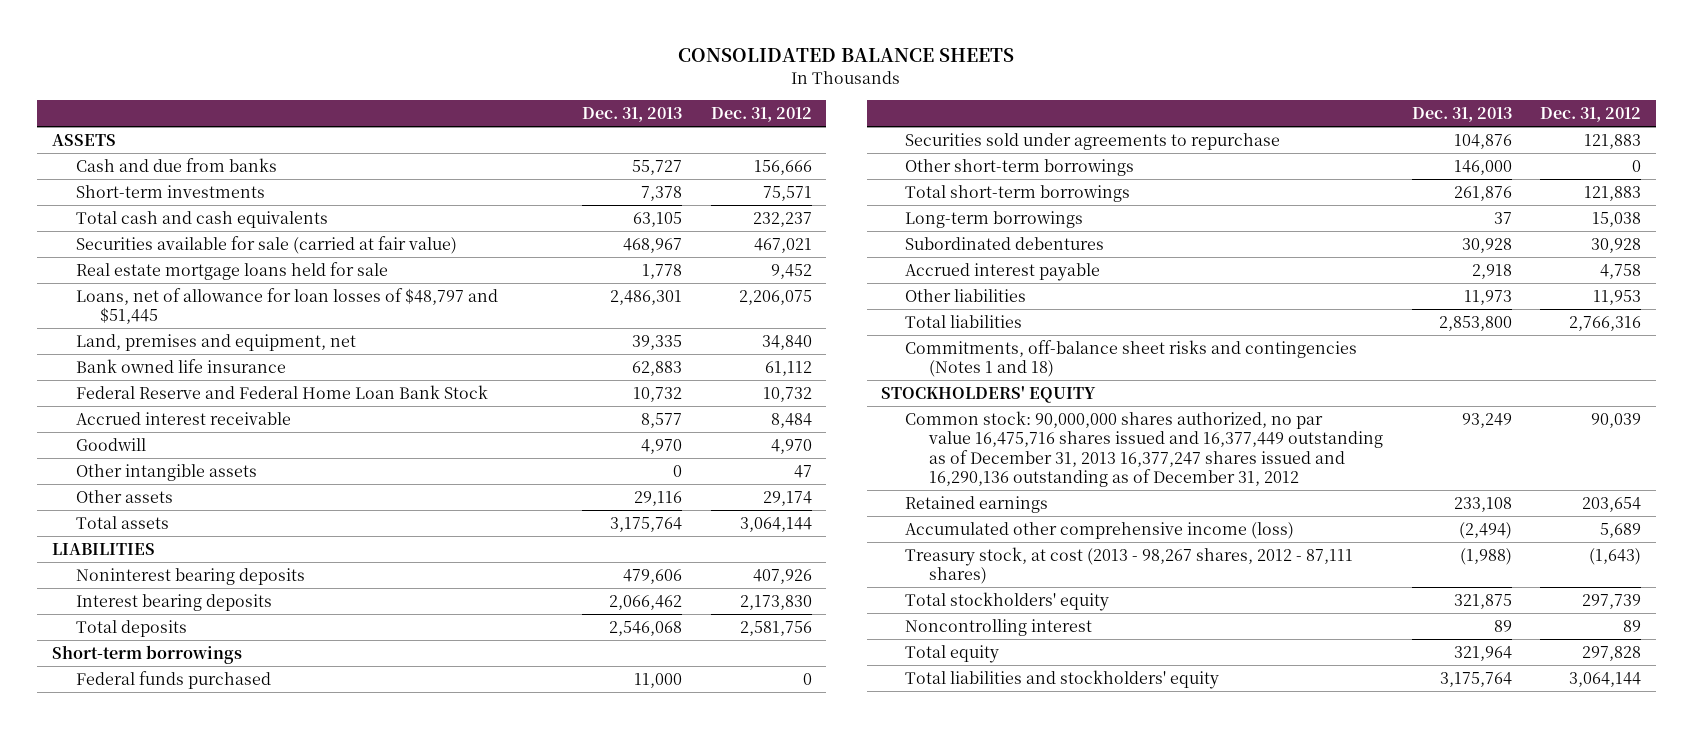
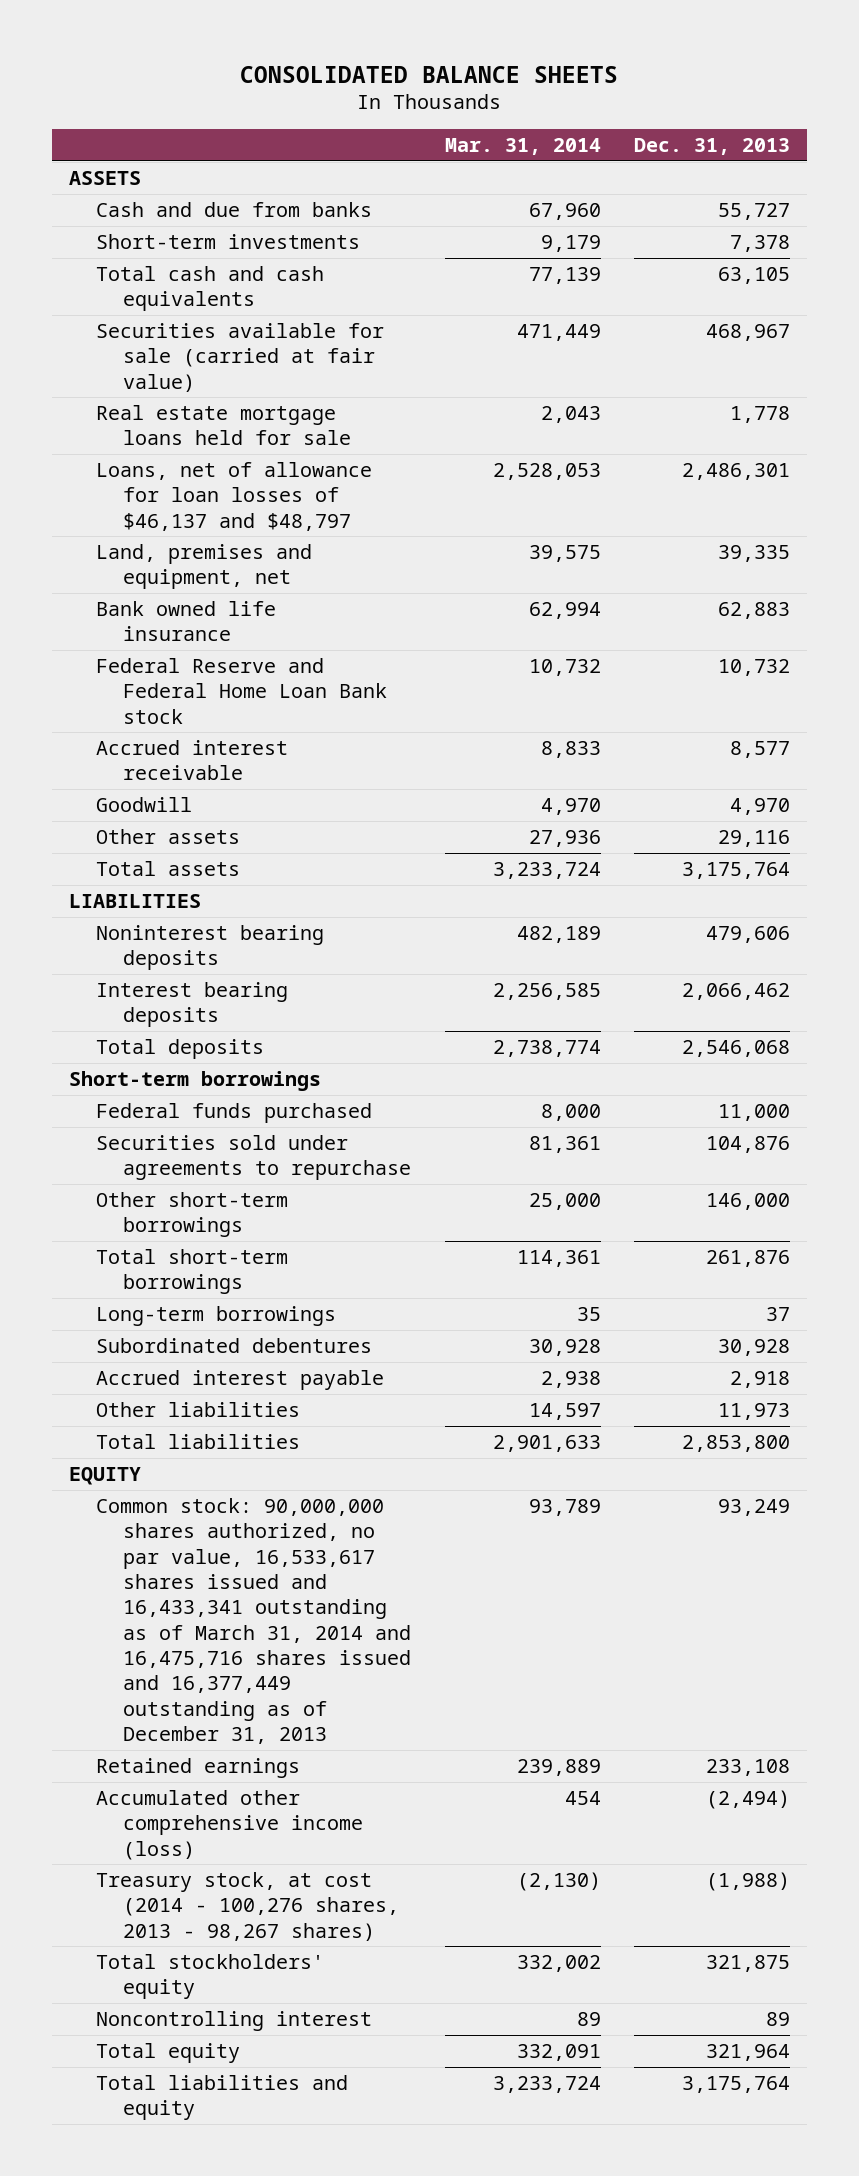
[711,106,813,122] Dec. 31, 2012 -> none
none -> [444,138,601,156] Mar. 31, 2014
[75,287,498,325] Loans, net of allowance for loan losses of $48,797 and $51,445 -> [96,461,373,531] Loans, net of allowance for loan losses of $46,137 and $48,797
[75,384,488,399] Federal Reserve and Federal Home Loan Bank Stock -> [96,657,388,724] Federal Reserve and Federal Home Loan Bank stock
[75,463,257,481] Other intangible assets -> none
[904,339,1357,378] Commitments, off-balance sheet risks and contingencies (Notes 1 and 18) -> none
[880,385,1096,403] STOCKHOLDERS' EQUITY -> [68,1466,141,1485] EQUITY
[904,410,1383,487] Common stock: 90,000,000 shares authorized, no par value 16,475,716 shares issued and 16,377,449 outstanding as of December 31, 2013 16,377,247 shares issued and 16,290,136 outstanding as of December 31, 2012 -> [96,1497,412,1745] Common stock: 90,000,000 shares authorized, no par value, 16,533,617 shares issued and 16,433,341 outstanding as of March 31, 2014 and 16,475,716 shares issued and 16,377,449 outstanding as of December 31, 2013
[904,546,1353,585] Treasury stock, at cost (2013 - 98,267 shares, 2012 - 87,111 shares) -> [96,1871,400,1941] Treasury stock, at cost (2014 - 100,276 shares, 2013 - 98,267 shares)
[904,669,1219,689] Total liabilities and stockholders' equity -> [96,2074,349,2121] Total liabilities and equity

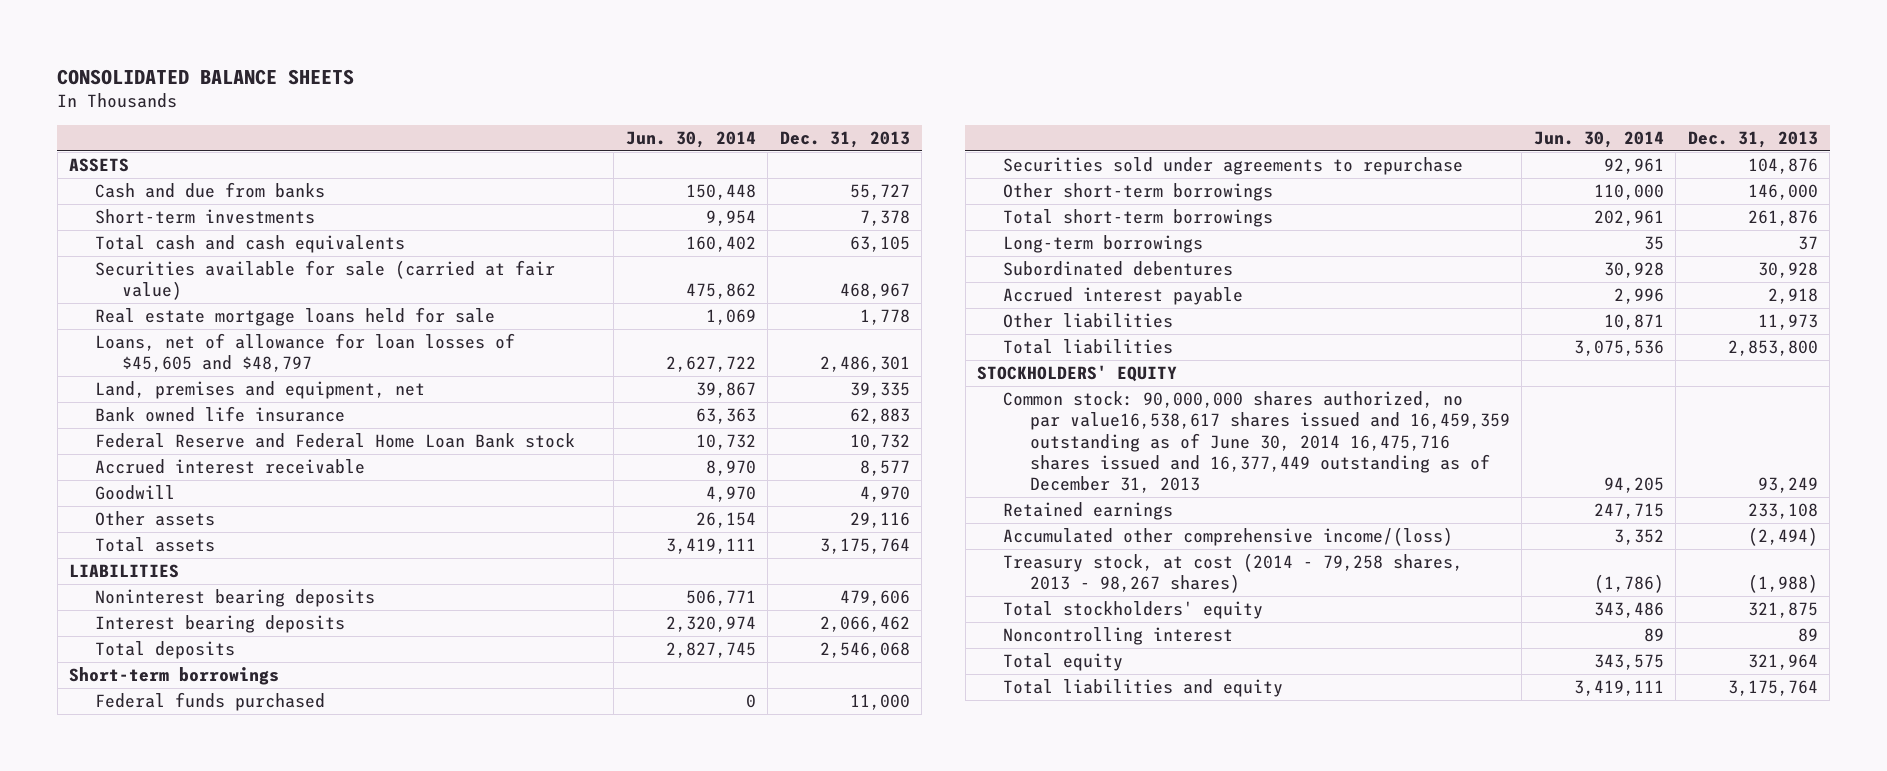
[444,138,601,156] Mar. 31, 2014 -> none
none -> [625,130,756,148] Jun. 30, 2014
[96,461,373,531] Loans, net of allowance for loan losses of $46,137 and $48,797 -> [95,333,516,373] Loans, net of allowance for loan losses of $45,605 and $48,797
[68,1466,141,1485] EQUITY -> [977,365,1178,383] STOCKHOLDERS' EQUITY
[96,1497,412,1745] Common stock: 90,000,000 shares authorized, no par value, 16,533,617 shares issued and 16,433,341 outstanding as of March 31, 2014 and 16,475,716 shares issued and 16,377,449 outstanding as of December 31, 2013 -> [1003,391,1510,494] Common stock: 90,000,000 shares authorized, no par value16,538,617 shares issued and 16,459,359 outstanding as of June 30, 2014 16,475,716 shares issued and 16,377,449 outstanding as of December 31, 2013
[96,1789,364,1860] Accumulated other comprehensive income (loss) -> [1003,527,1454,547] Accumulated other comprehensive income/(loss)
[96,1871,400,1941] Treasury stock, at cost (2014 - 100,276 shares, 2013 - 98,267 shares) -> [1003,553,1464,594] Treasury stock, at cost (2014 - 79,258 shares, 2013 - 98,267 shares)

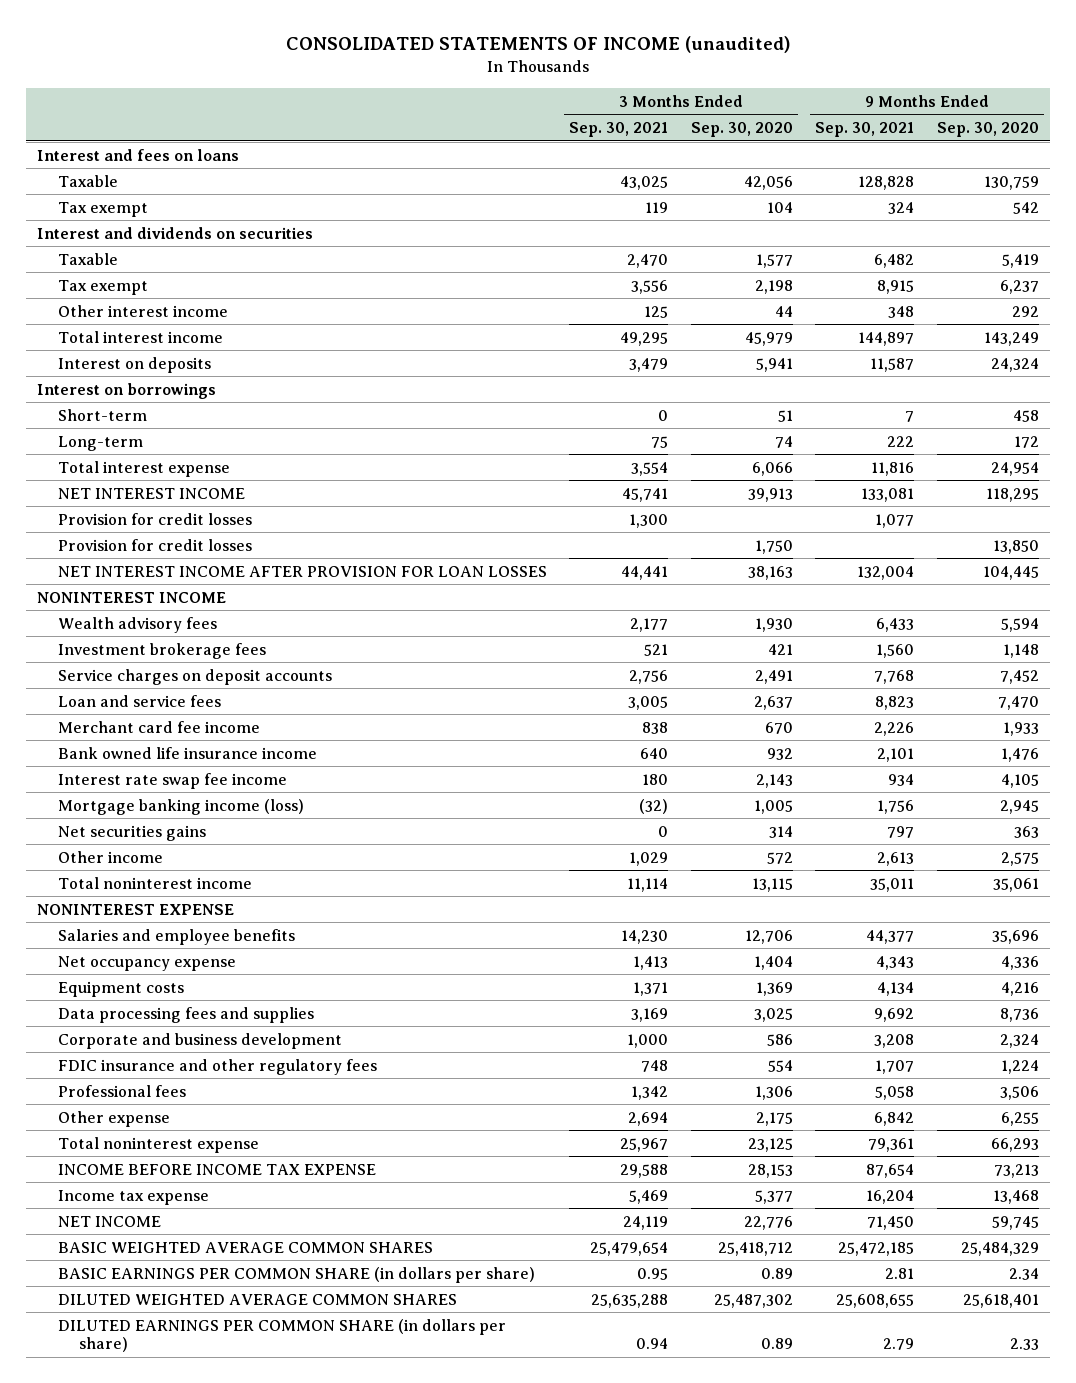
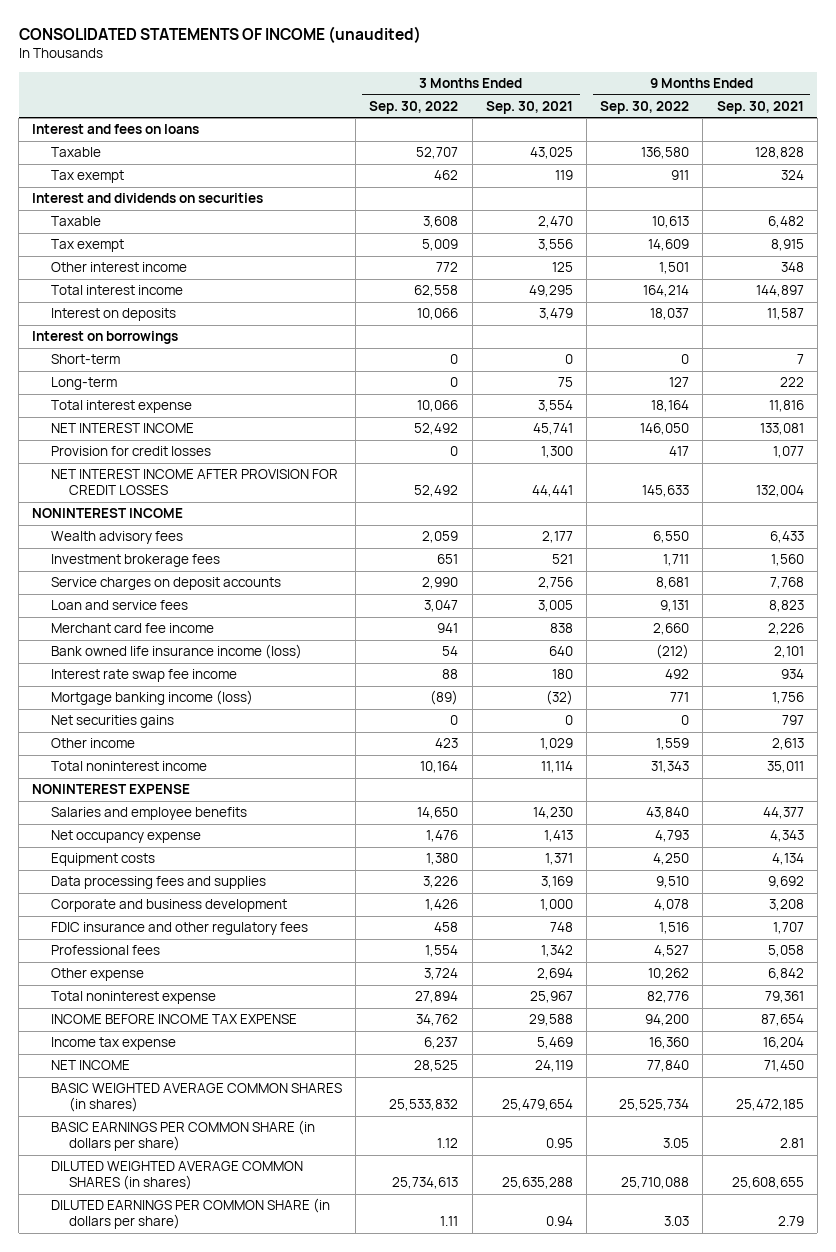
[690,122,793,138] Sep. 30, 2020 -> none
[936,122,1039,138] Sep. 30, 2020 -> none
none -> [369,100,459,114] Sep. 30, 2022
none -> [600,100,690,114] Sep. 30, 2022
[57,538,252,551] Provision for credit losses -> none
[57,565,547,577] NET INTEREST INCOME AFTER PROVISION FOR LOAN LOSSES -> [50,469,338,496] NET INTEREST INCOME AFTER PROVISION FOR CREDIT LOSSES
[57,746,317,759] Bank owned life insurance income -> [50,644,302,660] Bank owned life insurance income (loss)
[57,1241,433,1253] BASIC WEIGHTED AVERAGE COMMON SHARES -> [50,1083,342,1113] BASIC WEIGHTED AVERAGE COMMON SHARES (in shares)
[57,1293,457,1305] DILUTED WEIGHTED AVERAGE COMMON SHARES -> [50,1161,303,1191] DILUTED WEIGHTED AVERAGE COMMON SHARES (in shares)

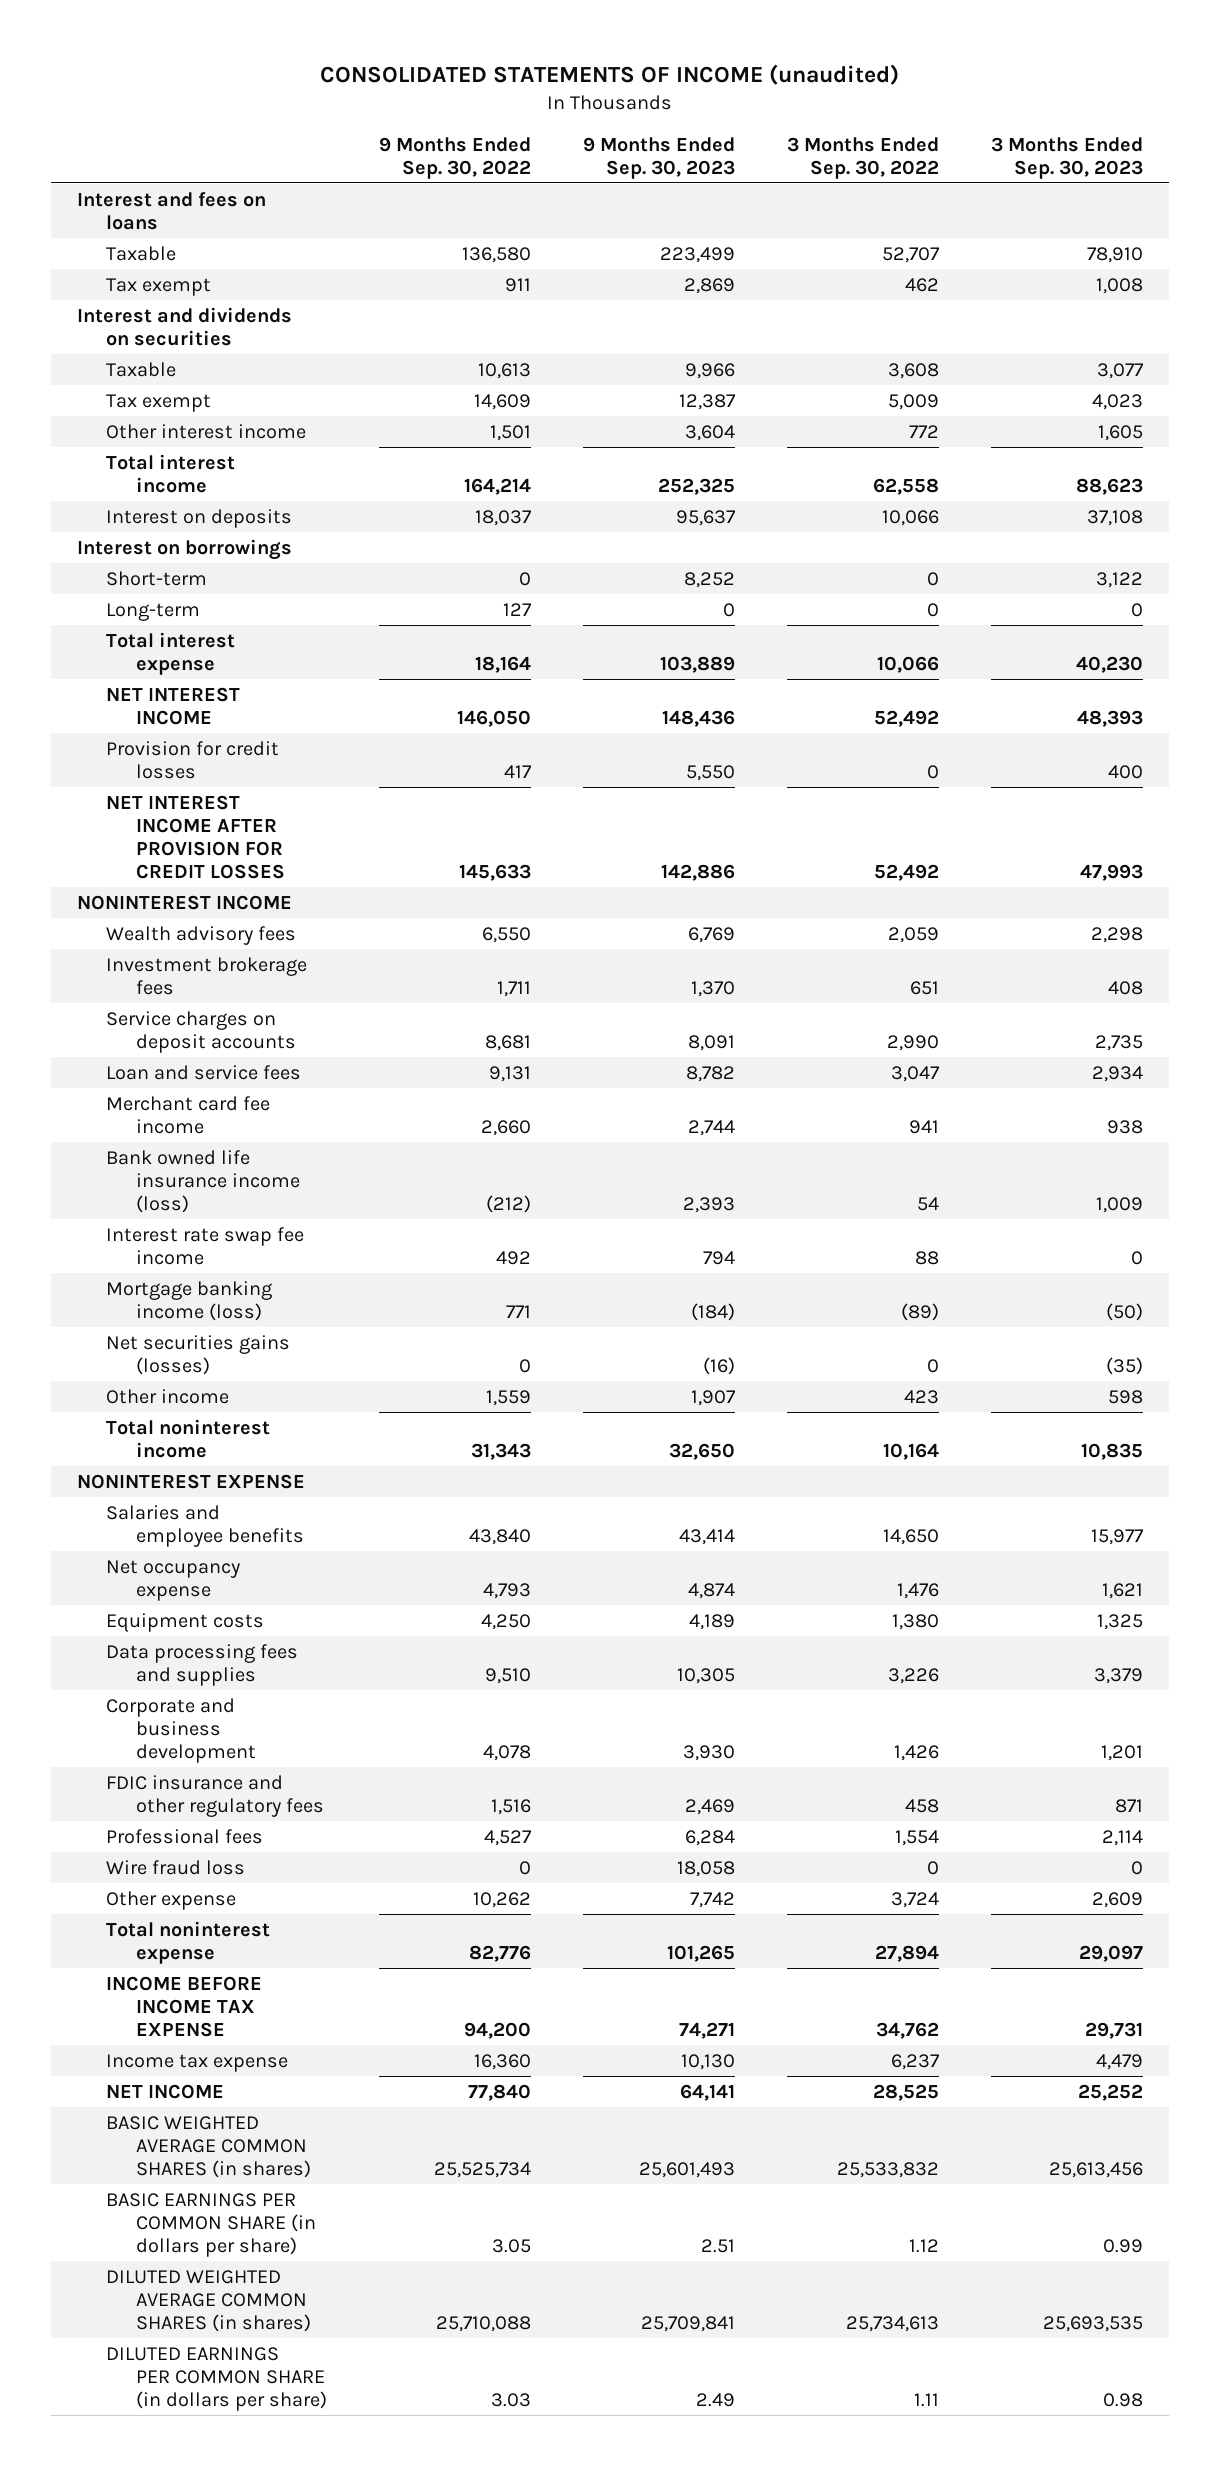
[485,100,573,114] Sep. 30, 2021 -> none
[716,100,804,114] Sep. 30, 2021 -> none
none -> [583,136,736,179] 9 Months Ended Sep. 30, 2023
none -> [990,136,1143,179] 3 Months Ended Sep. 30, 2023
[50,715,174,729] Net securities gains -> [106,1334,291,1375] Net securities gains (losses)
none -> [106,1859,246,1875] Wire fraud loss

